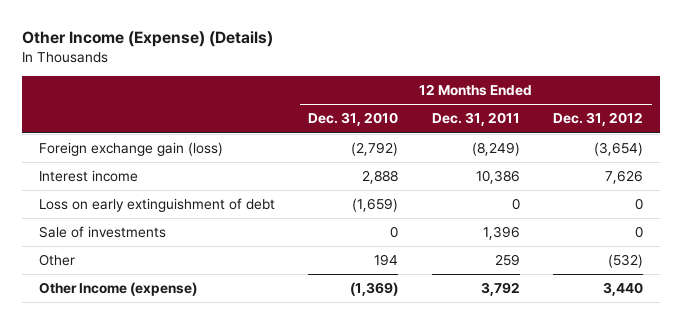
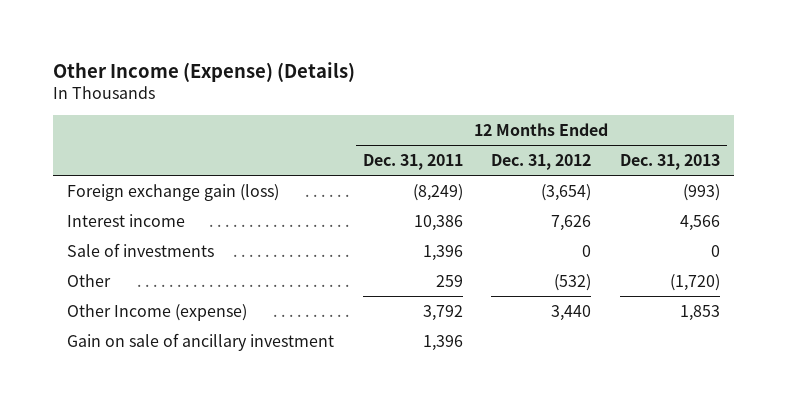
[308,112,399,127] Dec. 31, 2010 -> none
none -> [619,154,720,171] Dec. 31, 2013
[38,198,275,213] Loss on early extinguishment of debt -> none
none -> [67,332,335,351] Gain on sale of ancillary investment

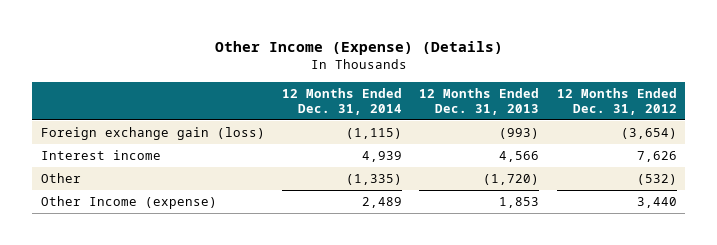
[362,154,463,171] Dec. 31, 2011 -> none
none -> [282,87,403,115] 12 Months Ended Dec. 31, 2014
[67,242,215,257] Sale of investments -> none
[67,332,335,351] Gain on sale of ancillary investment -> none

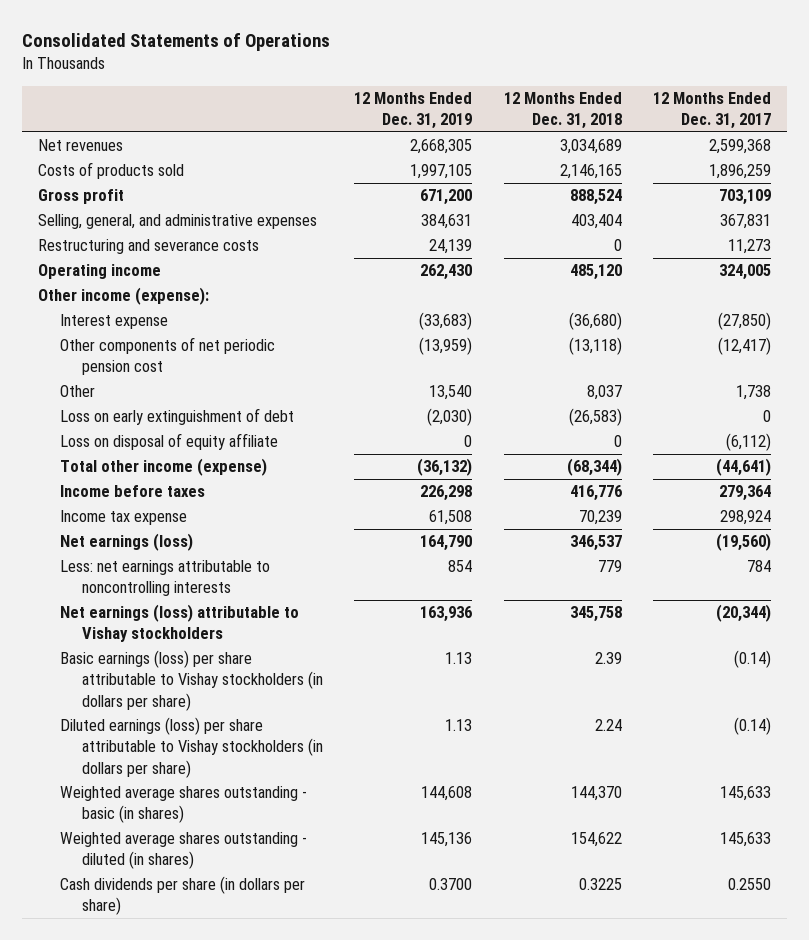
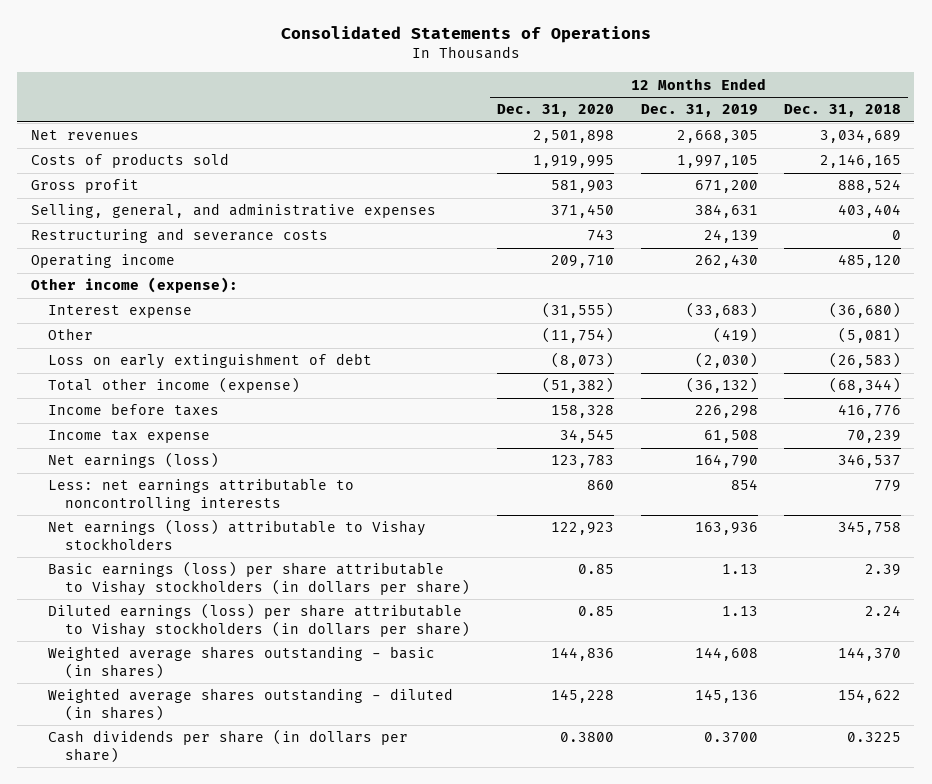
[652,91,771,130] 12 Months Ended Dec. 31, 2017 -> none
none -> [496,104,614,118] Dec. 31, 2020
[59,337,275,376] Other components of net periodic pension cost -> none
[429,385,473,401] 13,540 -> [712,327,758,344] (419)
[586,385,622,401] 8,037 -> [838,327,902,344] (5,081)
[59,433,278,451] Loss on disposal of equity affiliate -> none

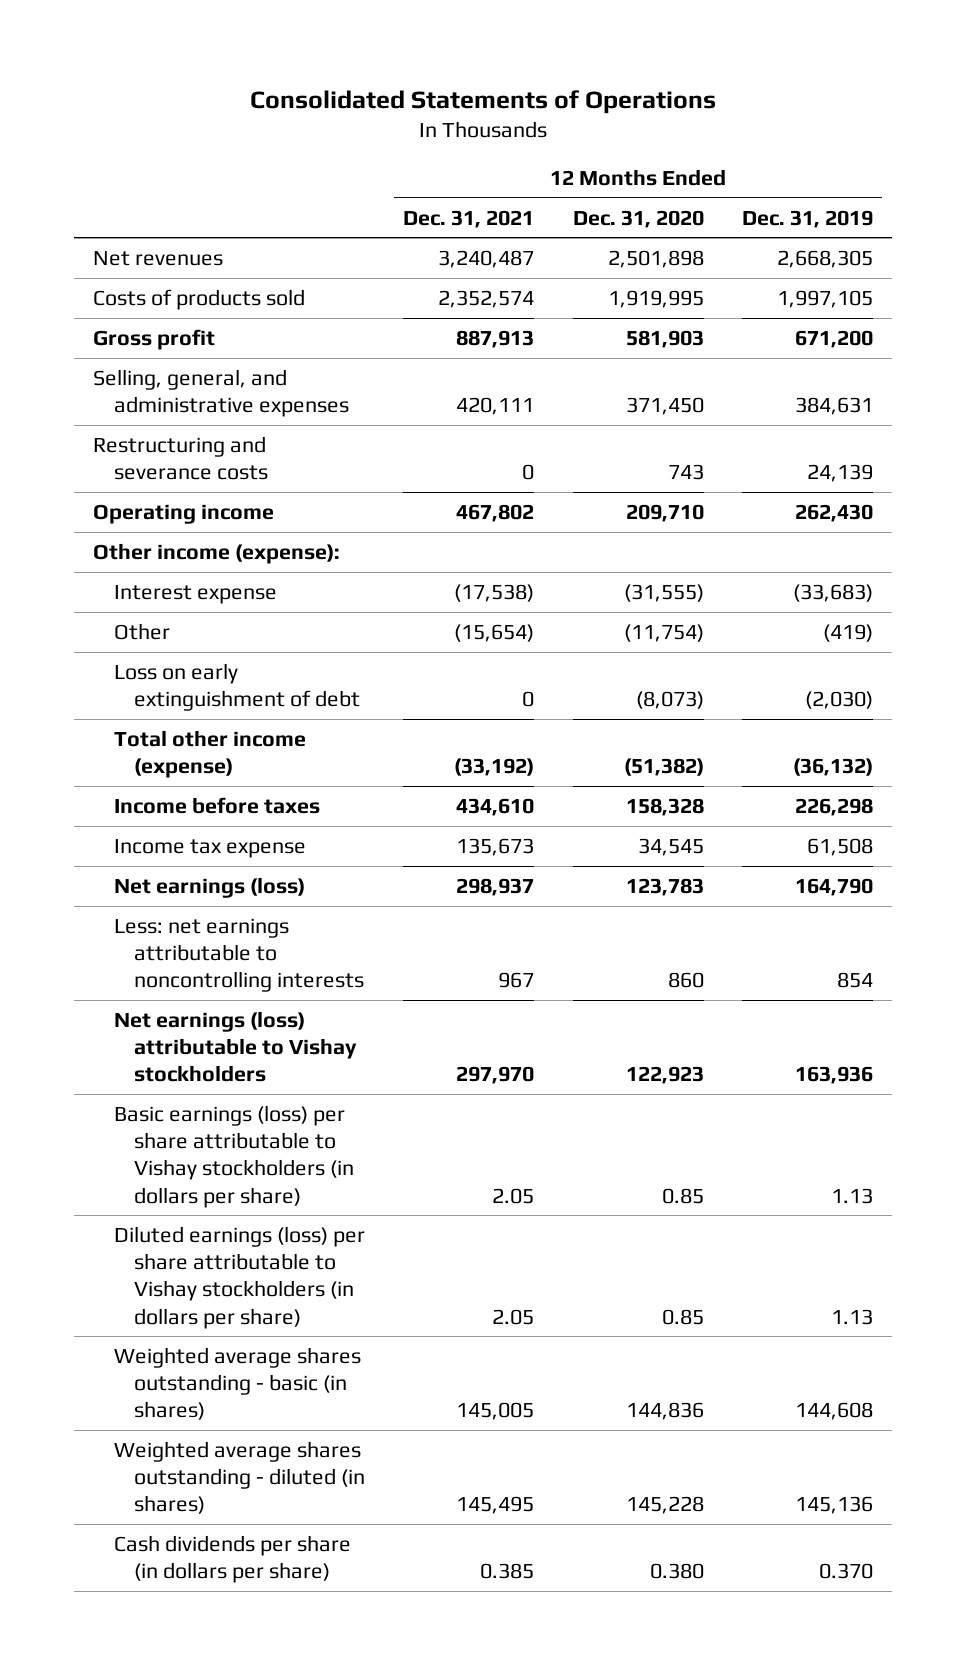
[784,104,902,118] Dec. 31, 2018 -> none
none -> [403,209,535,228] Dec. 31, 2021
[559,732,614,743] 0.3800 -> [649,1563,704,1580] 0.380
[703,732,758,744] 0.3700 -> [818,1563,873,1580] 0.370

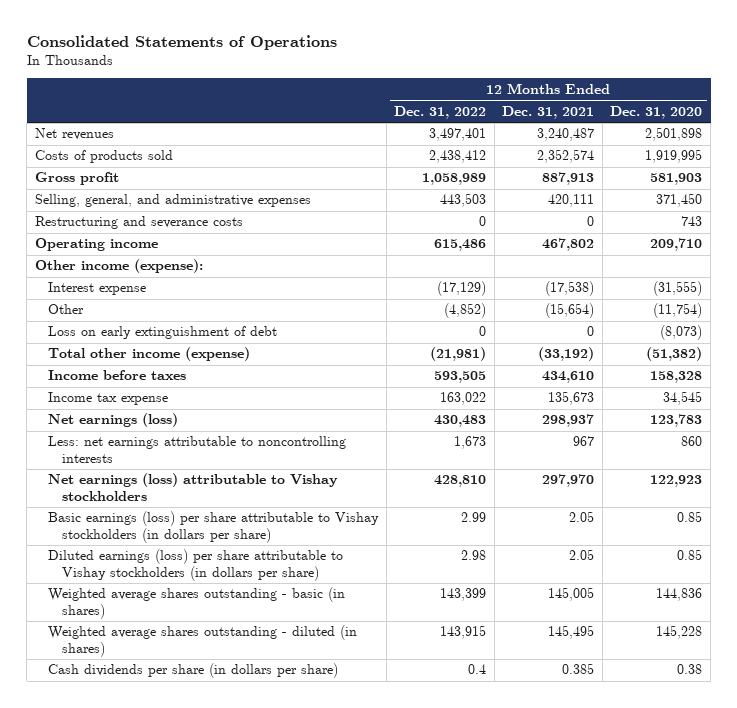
[741,209,873,228] Dec. 31, 2019 -> none
none -> [394,105,487,119] Dec. 31, 2022
[649,1563,704,1580] 0.380 -> [677,664,703,675] 0.38

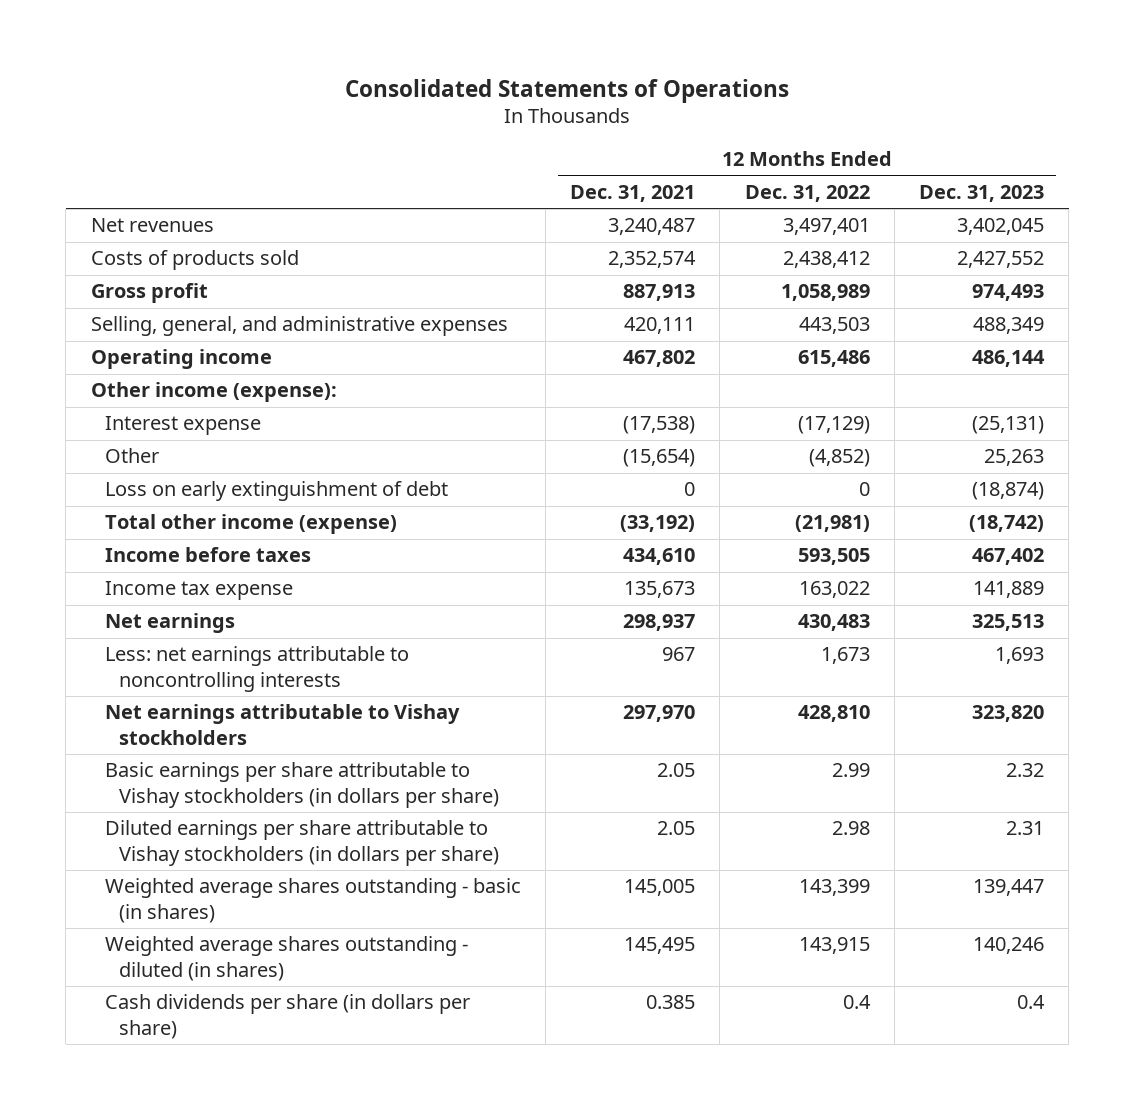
[610,105,703,119] Dec. 31, 2020 -> none
none -> [918,185,1044,203] Dec. 31, 2023
[34,216,243,230] Restructuring and severance costs -> none
[48,413,179,428] Net earnings (loss) -> [104,613,235,634] Net earnings
[48,473,339,501] Net earnings (loss) attributable to Vishay stockholders -> [104,704,460,745] Net earnings attributable to Vishay stockholders
[48,511,380,543] Basic earnings (loss) per share attributable to Vishay stockholders (in dollars per share) -> [104,762,500,808] Basic earnings per share attributable to Vishay stockholders (in dollars per share)
[48,549,344,581] Diluted earnings (loss) per share attributable to Vishay stockholders (in dollars per share) -> [104,820,500,866] Diluted earnings per share attributable to Vishay stockholders (in dollars per share)

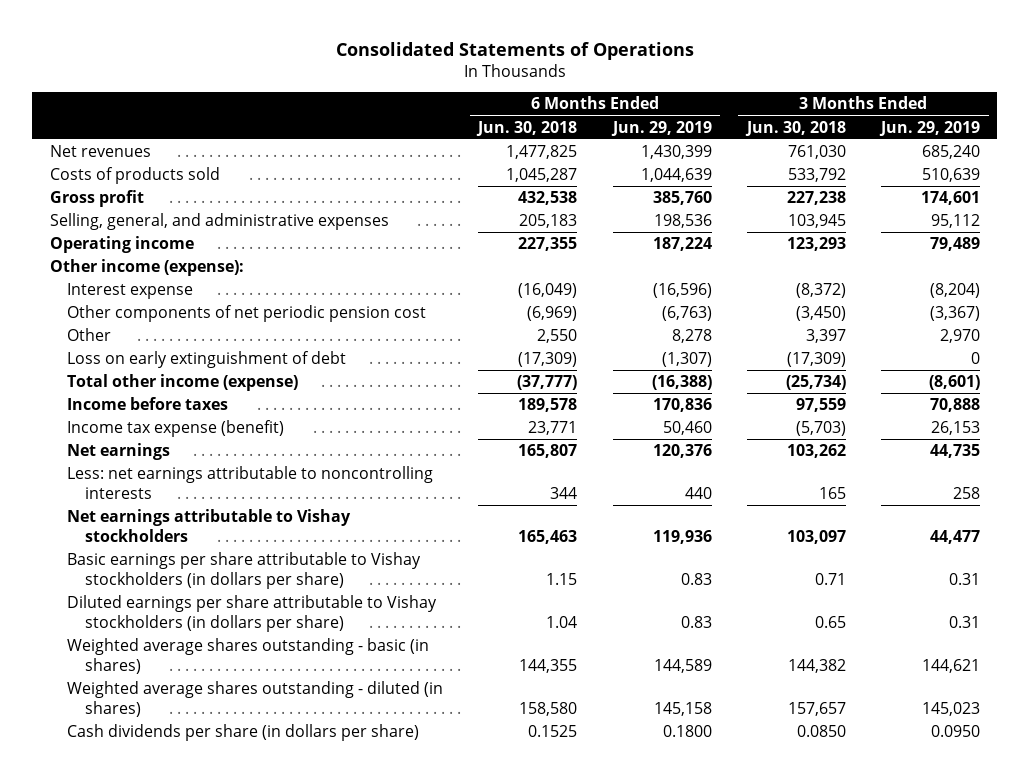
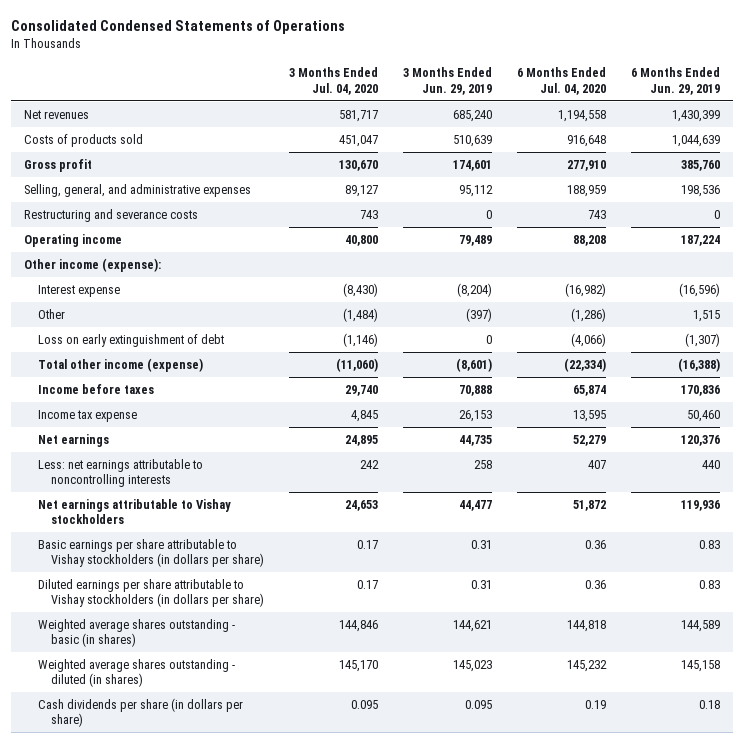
[335,41,694,60] Consolidated Statements of Operations -> [11,19,346,34] Consolidated Condensed Statements of Operations
[476,120,578,136] Jun. 30, 2018 -> none
[744,120,846,136] Jun. 30, 2018 -> none
none -> [289,67,379,95] 3 Months Ended Jul. 04, 2020
none -> [517,67,607,95] 6 Months Ended Jul. 04, 2020
none -> [23,208,198,222] Restructuring and severance costs
[67,305,427,323] Other components of net periodic pension cost -> none
[671,329,712,344] 8,278 -> [693,309,721,322] 1,515
[939,329,980,344] 2,970 -> [466,307,493,322] (397)
[67,420,285,438] Income tax expense (benefit) -> [37,409,137,422] Income tax expense
[662,725,712,738] 0.1800 -> [699,699,721,709] 0.18
[930,725,980,738] 0.0950 -> [465,699,493,709] 0.095

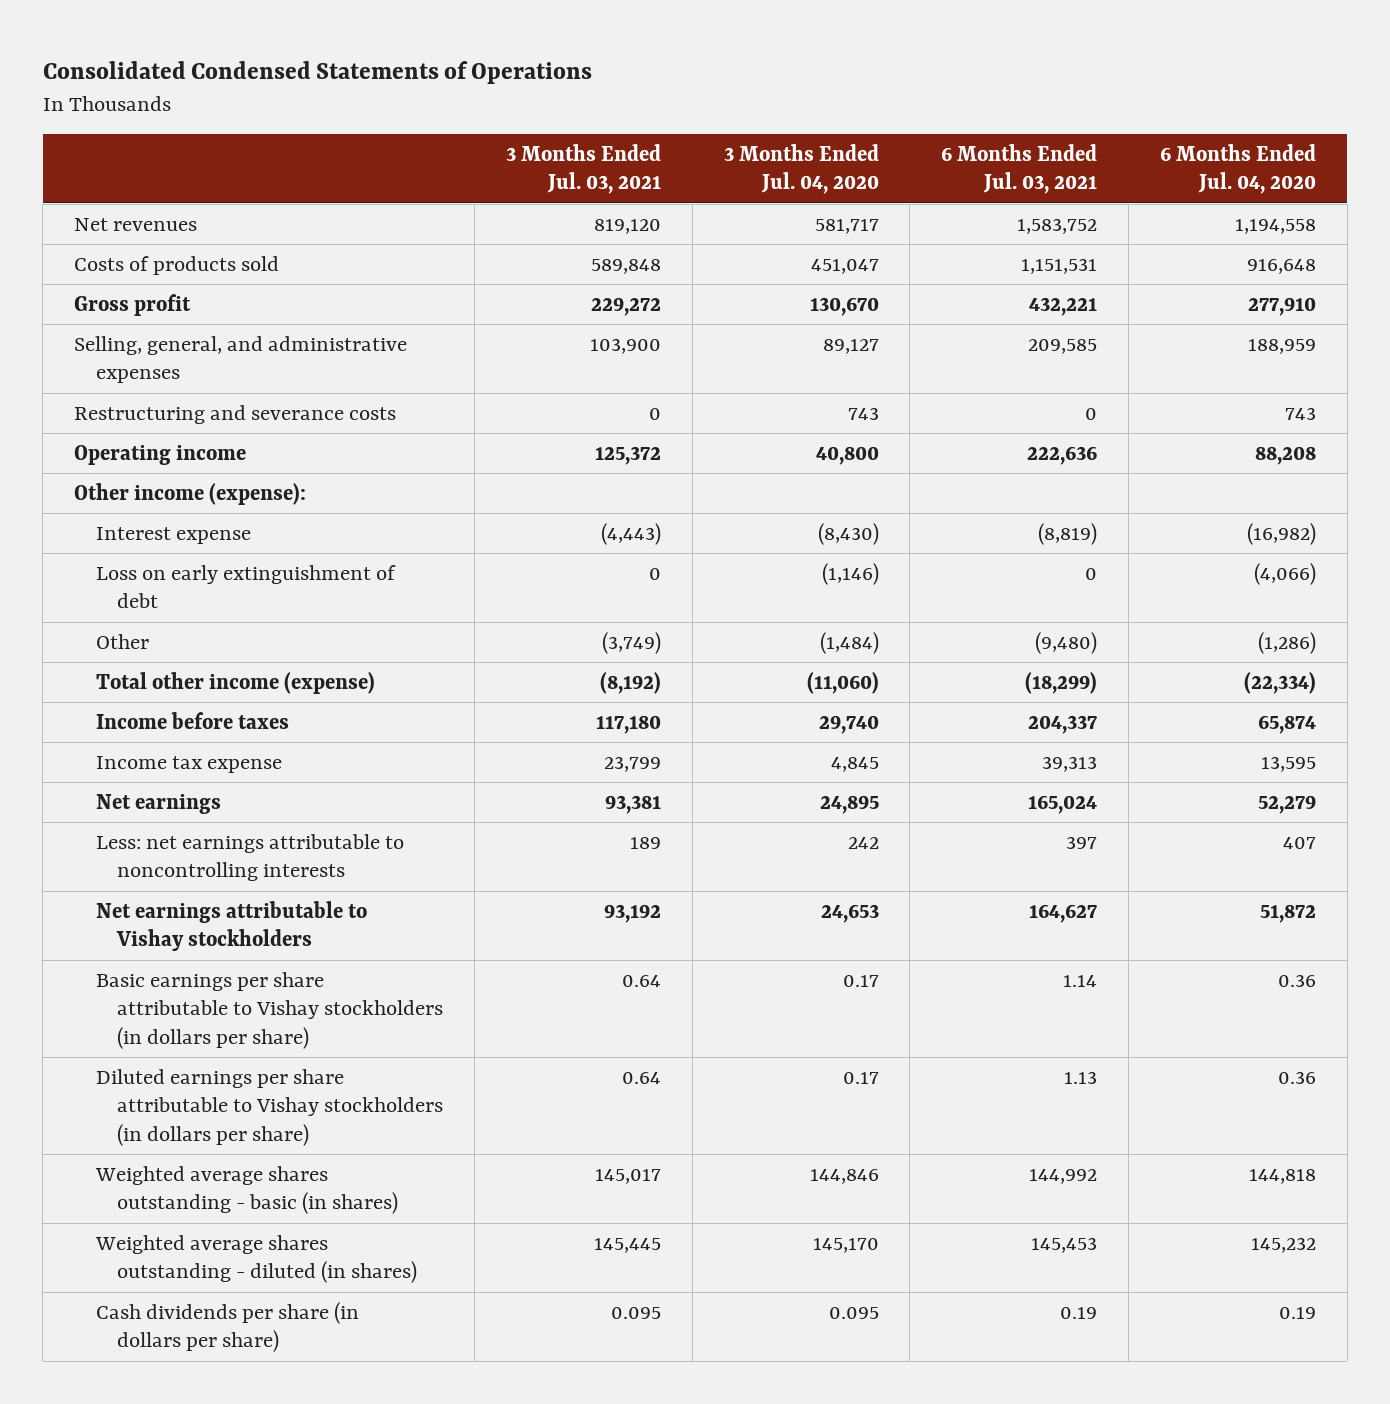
[403,67,493,95] 3 Months Ended Jun. 29, 2019 -> none
[631,67,721,95] 6 Months Ended Jun. 29, 2019 -> none
none -> [505,143,661,195] 3 Months Ended Jul. 03, 2021
none -> [941,143,1098,195] 6 Months Ended Jul. 03, 2021
[37,308,65,319] Other -> [95,633,149,649] Other

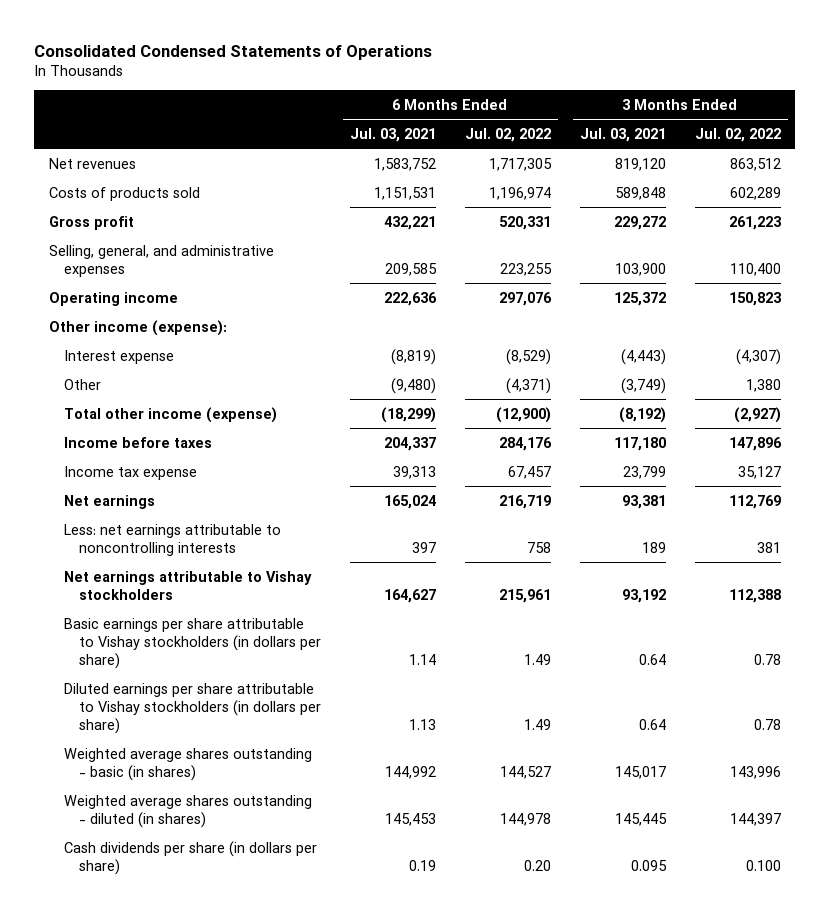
[723,143,879,195] 3 Months Ended Jul. 04, 2020 -> none
[1159,143,1316,195] 6 Months Ended Jul. 04, 2020 -> none
none -> [464,127,551,142] Jul. 02, 2022
none -> [694,127,781,142] Jul. 02, 2022
[74,404,397,424] Restructuring and severance costs -> none
[95,564,396,609] Loss on early extinguishment of debt -> none

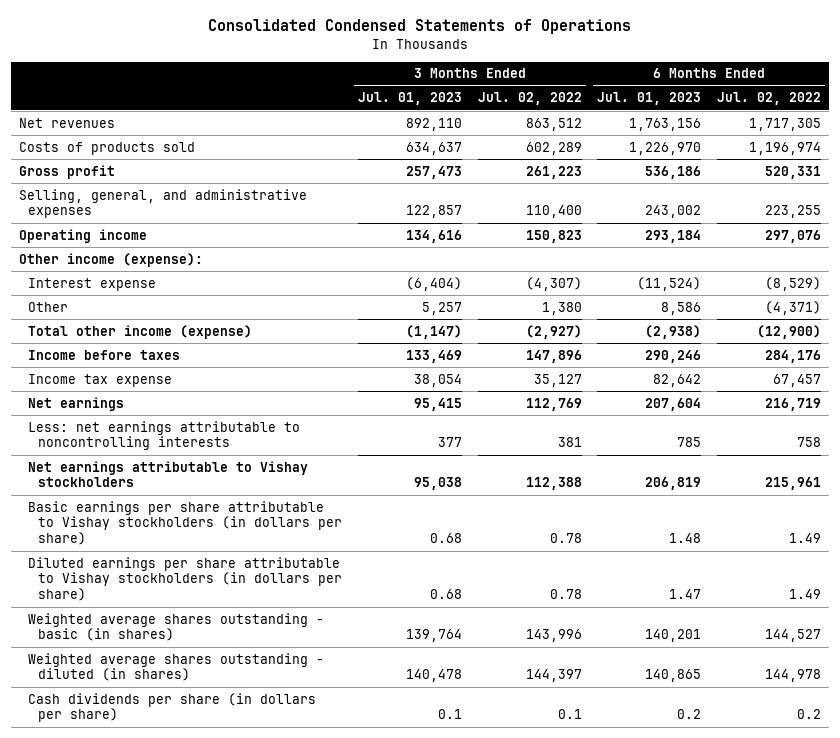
[349,127,436,142] Jul. 03, 2021 -> none
[579,127,666,142] Jul. 03, 2021 -> none
none -> [357,92,462,106] Jul. 01, 2023
none -> [597,92,702,106] Jul. 01, 2023
[523,859,551,871] 0.20 -> [797,709,822,720] 0.2
[745,859,781,871] 0.100 -> [557,709,582,720] 0.1

